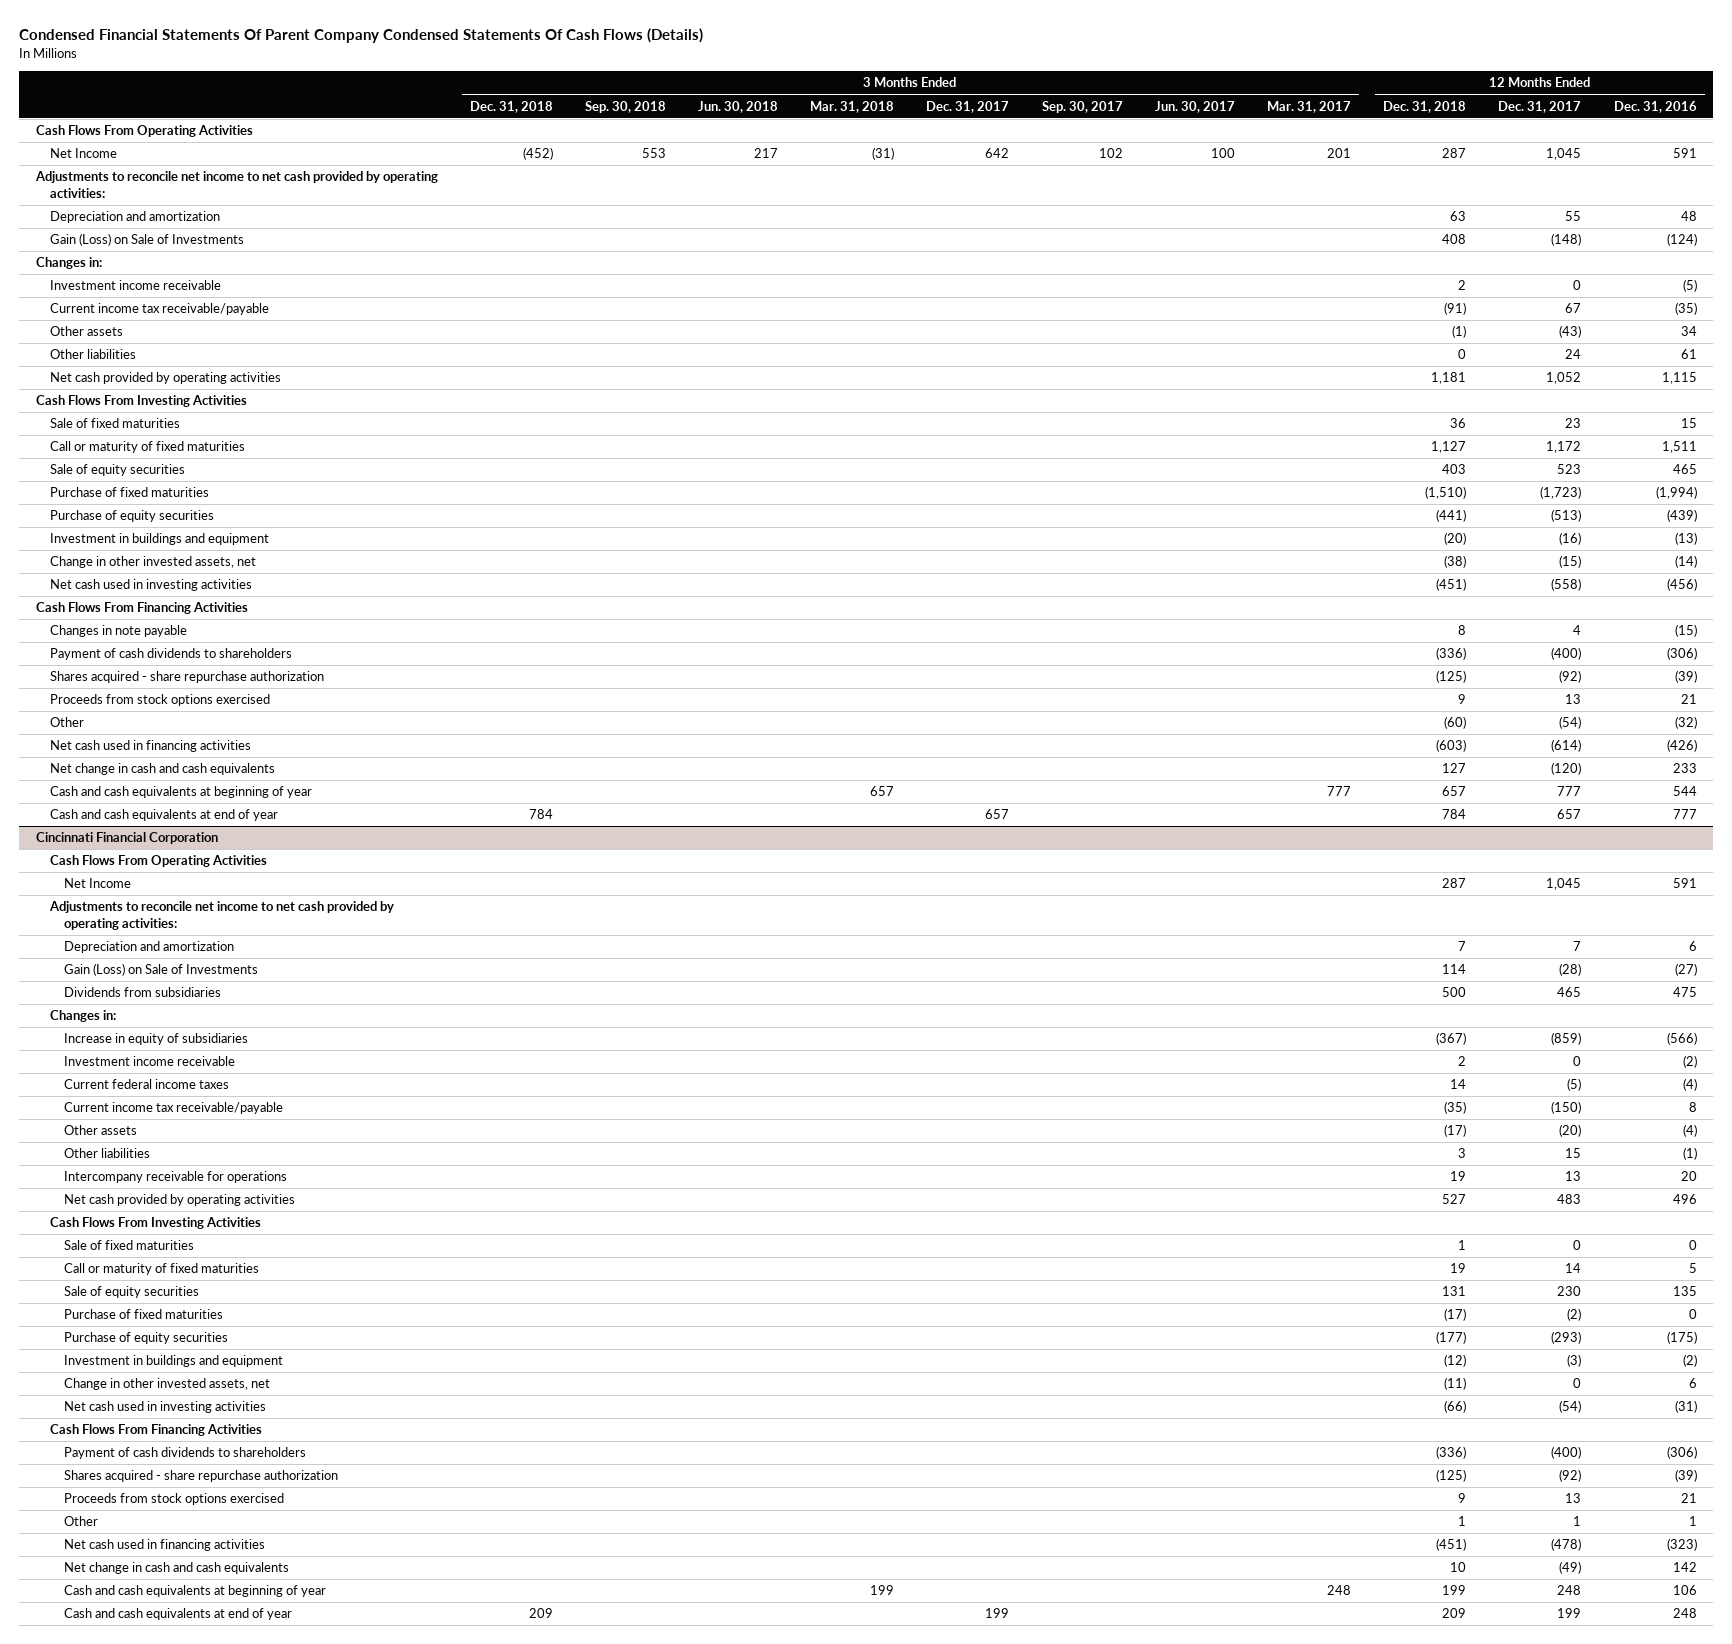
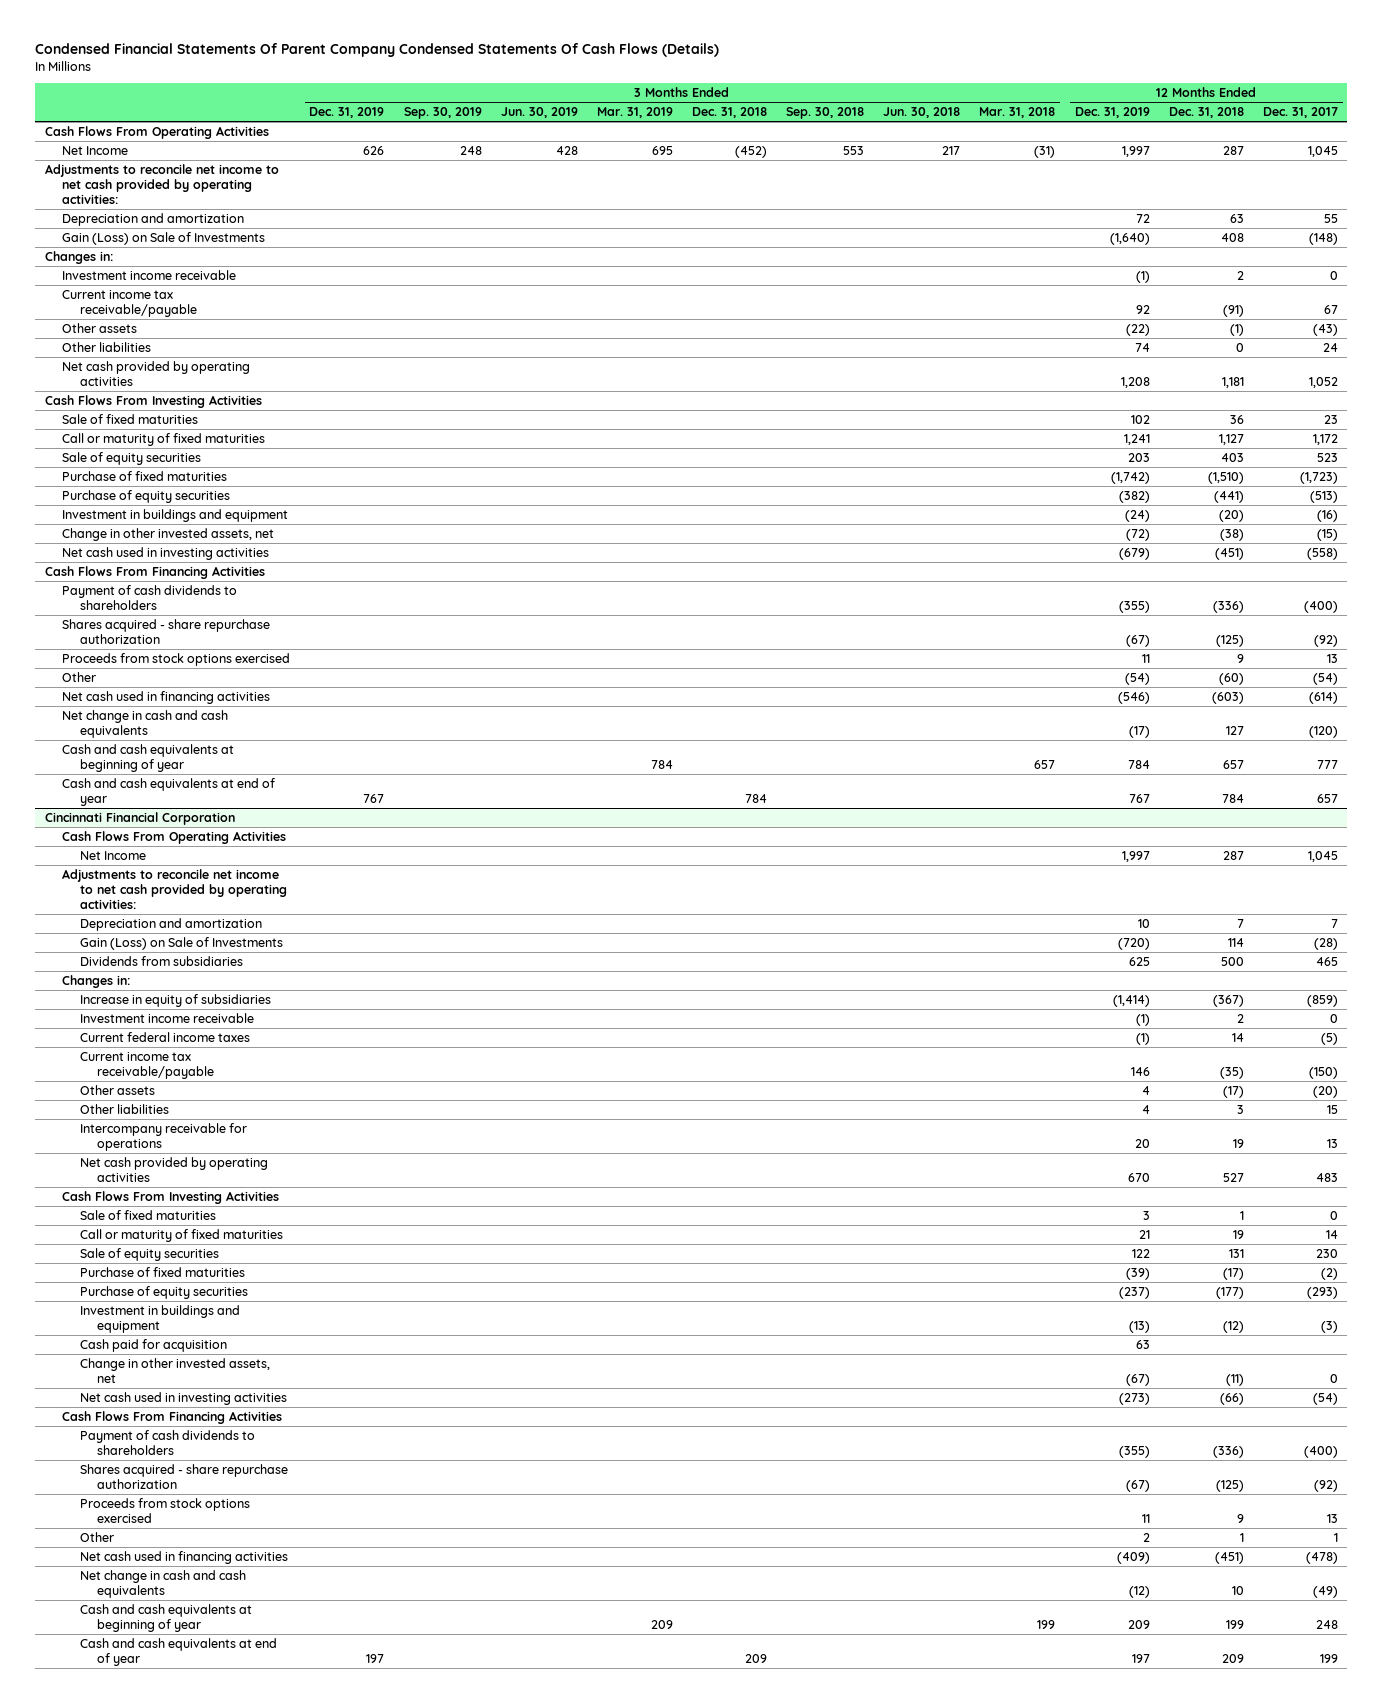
[926,100,1010,113] Dec. 31, 2017 -> none
[1041,100,1123,113] Sep. 30, 2017 -> none
[1154,100,1235,113] Jun. 30, 2017 -> none
[1267,100,1352,113] Mar. 31, 2017 -> none
[1613,100,1697,113] Dec. 31, 2016 -> none
none -> [309,107,385,119] Dec. 31, 2019
none -> [403,107,482,120] Sep. 30, 2019
none -> [500,107,578,119] Jun. 30, 2019
none -> [596,107,673,119] Mar. 31, 2019
none -> [1074,107,1150,119] Dec. 31, 2019
[49,625,187,638] Changes in note payable -> none
none -> [79,1338,227,1352] Cash paid for acquisition

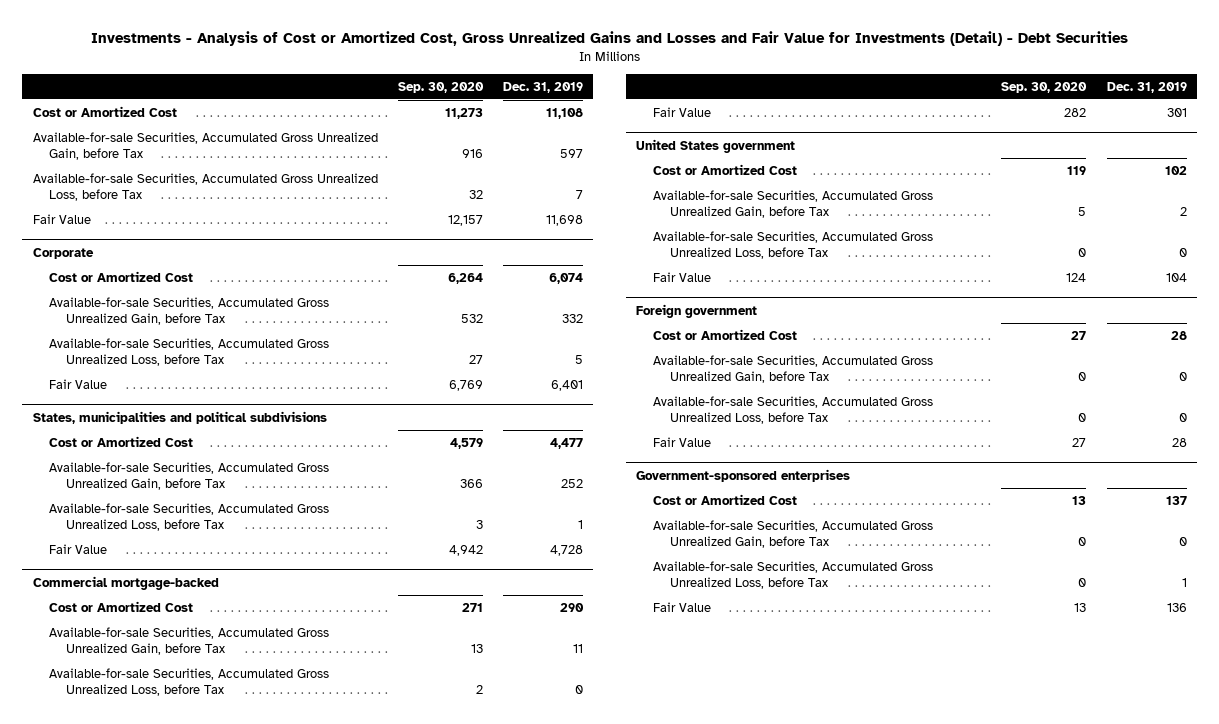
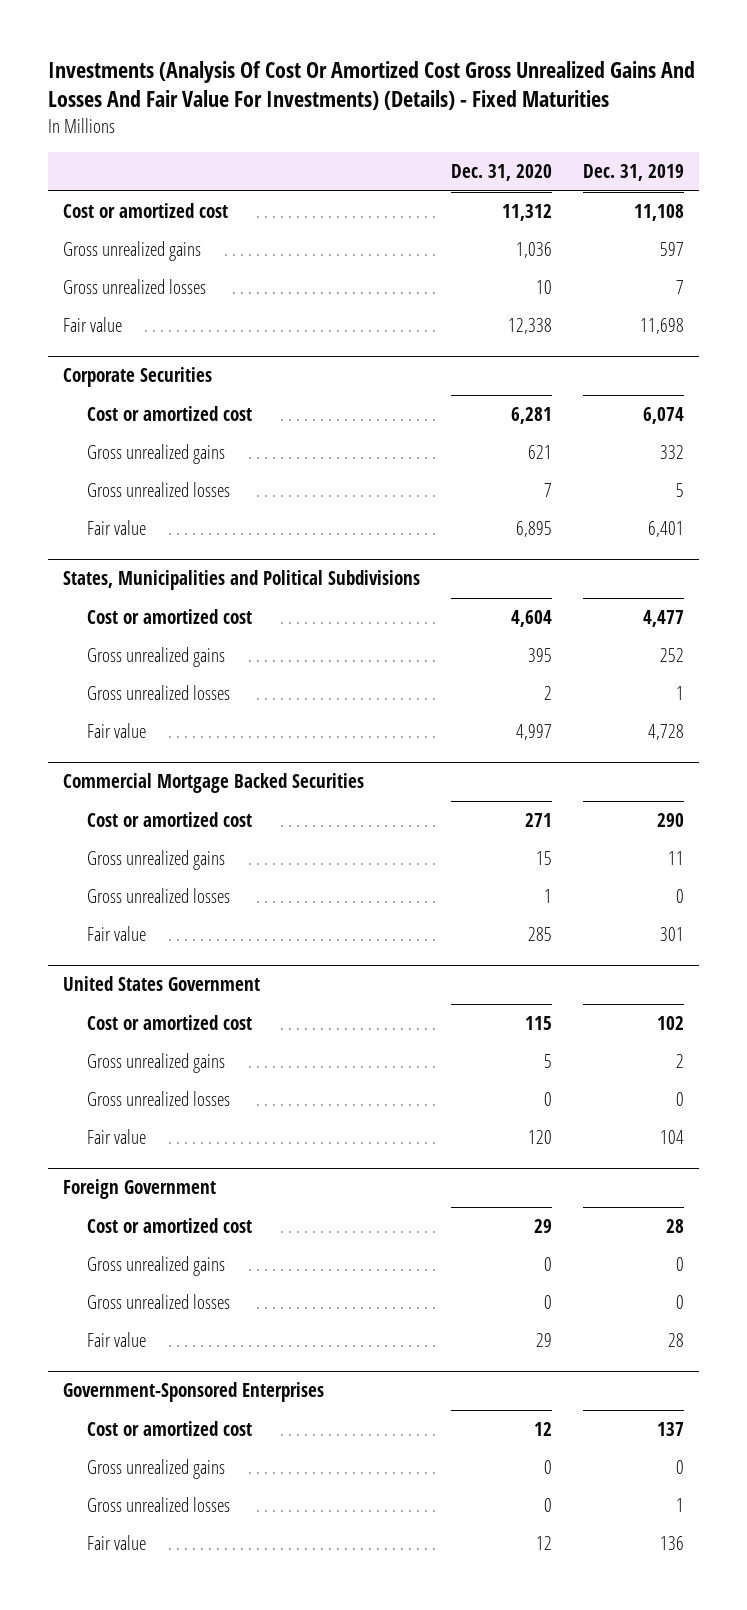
[90,30,1128,46] Investments - Analysis of Cost or Amortized Cost, Gross Unrealized Gains and Losses and Fair Value for Investments (Detail) - Debt Securities -> [47,60,695,111] Investments (Analysis Of Cost Or Amortized Cost Gross Unrealized Gains And Losses And Fair Value For Investments) (Details) - Fixed Maturities
[397,81,484,93] Sep. 30, 2020 -> none
none -> [451,164,553,182] Dec. 31, 2020
[49,626,330,655] Available-for-sale Securities, Accumulated Gross Unrealized Gain, before Tax -> none
[653,189,934,218] Available-for-sale Securities, Accumulated Gross Unrealized Gain, before Tax -> none
[653,354,934,383] Available-for-sale Securities, Accumulated Gross Unrealized Gain, before Tax -> none
[653,519,934,548] Available-for-sale Securities, Accumulated Gross Unrealized Gain, before Tax -> none
[32,105,177,117] Cost or Amortized Cost -> [63,202,229,218] Cost or amortized cost
[32,131,378,160] Available-for-sale Securities, Accumulated Gross Unrealized Gain, before Tax -> [63,240,202,261] Gross unrealized gains
[32,172,378,201] Available-for-sale Securities, Accumulated Gross Unrealized Loss, before Tax -> [63,278,207,294] Gross unrealized losses
[32,213,91,224] Fair Value -> [63,316,123,332] Fair value
[32,247,94,259] Corporate -> [63,367,213,388] Corporate Securities
[49,270,194,282] Cost or Amortized Cost -> [87,405,253,421] Cost or amortized cost
[49,296,330,325] Available-for-sale Securities, Accumulated Gross Unrealized Gain, before Tax -> [87,443,226,464] Gross unrealized gains
[49,337,330,366] Available-for-sale Securities, Accumulated Gross Unrealized Loss, before Tax -> [87,481,231,497] Gross unrealized losses
[49,378,108,389] Fair Value -> [87,519,147,535] Fair value
[32,410,327,424] States, municipalities and political subdivisions -> [63,570,421,591] States, Municipalities and Political Subdivisions
[49,435,194,447] Cost or Amortized Cost -> [87,608,253,624] Cost or amortized cost
[49,461,330,490] Available-for-sale Securities, Accumulated Gross Unrealized Gain, before Tax -> [87,646,226,667] Gross unrealized gains
[49,502,330,531] Available-for-sale Securities, Accumulated Gross Unrealized Loss, before Tax -> [87,684,231,700] Gross unrealized losses
[49,543,108,554] Fair Value -> [87,722,147,738] Fair value
[32,575,219,590] Commercial mortgage-backed -> [63,773,365,794] Commercial Mortgage Backed Securities
[49,600,194,612] Cost or Amortized Cost -> [87,811,253,827] Cost or amortized cost
none -> [87,849,226,870] Gross unrealized gains
[49,667,330,696] Available-for-sale Securities, Accumulated Gross Unrealized Loss, before Tax -> [87,887,231,903] Gross unrealized losses
[653,106,712,117] Fair Value -> [87,925,147,941] Fair value
[636,138,796,153] United States government -> [63,976,261,992] United States Government
[653,163,798,175] Cost or Amortized Cost -> [87,1014,253,1030] Cost or amortized cost
none -> [87,1052,226,1073] Gross unrealized gains
[653,230,934,259] Available-for-sale Securities, Accumulated Gross Unrealized Loss, before Tax -> [87,1090,231,1106] Gross unrealized losses
[653,271,712,282] Fair Value -> [87,1128,147,1144] Fair value
[636,303,758,318] Foreign government -> [63,1179,217,1200] Foreign Government
[653,328,798,340] Cost or Amortized Cost -> [87,1217,253,1233] Cost or amortized cost
none -> [87,1255,226,1276] Gross unrealized gains
[653,395,934,424] Available-for-sale Securities, Accumulated Gross Unrealized Loss, before Tax -> [87,1293,231,1309] Gross unrealized losses
[653,436,712,447] Fair Value -> [87,1331,147,1347] Fair value
[636,468,851,482] Government-sponsored enterprises -> [63,1382,325,1403] Government-Sponsored Enterprises
[653,493,798,505] Cost or Amortized Cost -> [87,1420,253,1436] Cost or amortized cost
none -> [87,1458,226,1479] Gross unrealized gains
[653,560,934,589] Available-for-sale Securities, Accumulated Gross Unrealized Loss, before Tax -> [87,1496,231,1512] Gross unrealized losses
[653,601,712,612] Fair Value -> [87,1534,147,1550] Fair value

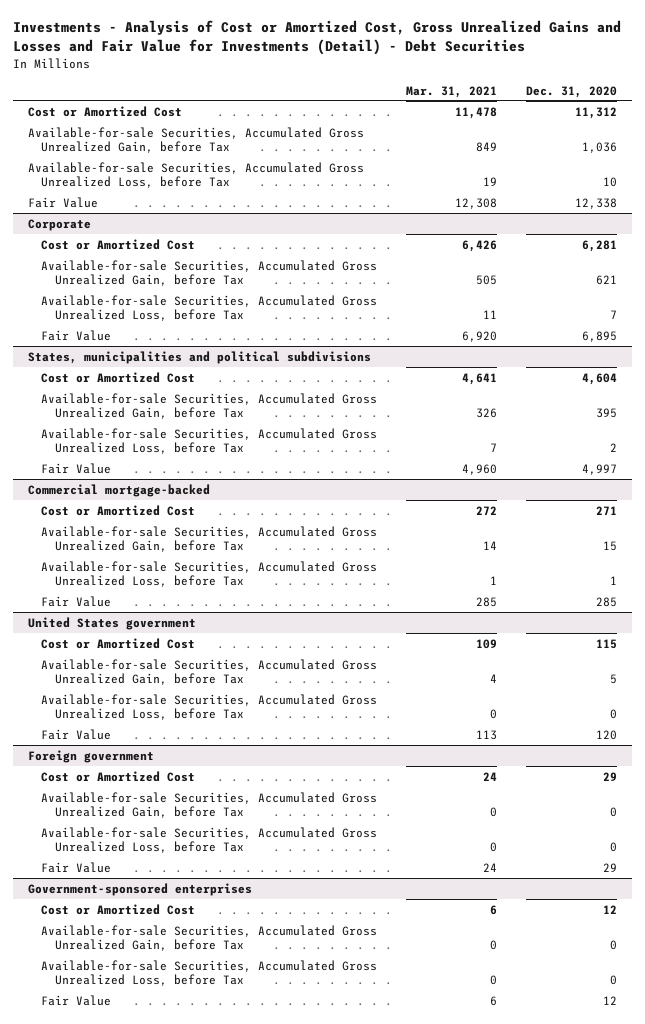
[47,60,695,111] Investments (Analysis Of Cost Or Amortized Cost Gross Unrealized Gains And Losses And Fair Value For Investments) (Details) - Fixed Maturities -> [13,20,622,56] Investments - Analysis of Cost or Amortized Cost, Gross Unrealized Gains and Losses and Fair Value for Investments (Detail) - Debt Securities
[582,164,684,182] Dec. 31, 2019 -> none
none -> [406,85,498,98] Mar. 31, 2021
[87,849,226,870] Gross unrealized gains -> none
[87,1052,226,1073] Gross unrealized gains -> none
[87,1255,226,1276] Gross unrealized gains -> none
[87,1458,226,1479] Gross unrealized gains -> none
[63,202,229,218] Cost or amortized cost -> [27,105,182,117] Cost or Amortized Cost
[63,240,202,261] Gross unrealized gains -> [27,126,364,153] Available-for-sale Securities, Accumulated Gross Unrealized Gain, before Tax
[63,278,207,294] Gross unrealized losses -> [27,161,364,188] Available-for-sale Securities, Accumulated Gross Unrealized Loss, before Tax
[63,316,123,332] Fair value -> [27,196,98,208] Fair Value
[63,367,213,388] Corporate Securities -> [27,218,91,231] Corporate
[87,405,253,421] Cost or amortized cost -> [41,238,196,250] Cost or Amortized Cost
[87,443,226,464] Gross unrealized gains -> [41,259,378,286] Available-for-sale Securities, Accumulated Gross Unrealized Gain, before Tax
[87,481,231,497] Gross unrealized losses -> [41,294,378,321] Available-for-sale Securities, Accumulated Gross Unrealized Loss, before Tax
[87,519,147,535] Fair value -> [41,329,112,341] Fair Value
[63,570,421,591] States, Municipalities and Political Subdivisions -> [27,350,371,364] States, municipalities and political subdivisions
[87,608,253,624] Cost or amortized cost -> [41,371,196,383] Cost or Amortized Cost
[87,646,226,667] Gross unrealized gains -> [41,392,378,419] Available-for-sale Securities, Accumulated Gross Unrealized Gain, before Tax
[87,684,231,700] Gross unrealized losses -> [41,427,378,454] Available-for-sale Securities, Accumulated Gross Unrealized Loss, before Tax
[87,722,147,738] Fair value -> [41,462,112,474] Fair Value
[63,773,365,794] Commercial Mortgage Backed Securities -> [27,483,210,497] Commercial mortgage-backed
[87,811,253,827] Cost or amortized cost -> [41,504,196,516] Cost or Amortized Cost
none -> [41,525,378,552] Available-for-sale Securities, Accumulated Gross Unrealized Gain, before Tax
[87,887,231,903] Gross unrealized losses -> [41,560,378,587] Available-for-sale Securities, Accumulated Gross Unrealized Loss, before Tax
[87,925,147,941] Fair value -> [41,595,112,607] Fair Value
[63,976,261,992] United States Government -> [27,616,196,630] United States government
[87,1014,253,1030] Cost or amortized cost -> [41,637,196,649] Cost or Amortized Cost
none -> [41,658,378,685] Available-for-sale Securities, Accumulated Gross Unrealized Gain, before Tax
[87,1090,231,1106] Gross unrealized losses -> [41,693,378,720] Available-for-sale Securities, Accumulated Gross Unrealized Loss, before Tax
[87,1128,147,1144] Fair value -> [41,728,112,740] Fair Value
[63,1179,217,1200] Foreign Government -> [27,749,154,763] Foreign government
[87,1217,253,1233] Cost or amortized cost -> [41,770,196,782] Cost or Amortized Cost
none -> [41,791,378,818] Available-for-sale Securities, Accumulated Gross Unrealized Gain, before Tax
[87,1293,231,1309] Gross unrealized losses -> [41,826,378,853] Available-for-sale Securities, Accumulated Gross Unrealized Loss, before Tax
[87,1331,147,1347] Fair value -> [41,861,112,873] Fair Value
[63,1382,325,1403] Government-Sponsored Enterprises -> [27,882,252,896] Government-sponsored enterprises
[87,1420,253,1436] Cost or amortized cost -> [41,903,196,915] Cost or Amortized Cost
none -> [41,924,378,951] Available-for-sale Securities, Accumulated Gross Unrealized Gain, before Tax
[87,1496,231,1512] Gross unrealized losses -> [41,959,378,986] Available-for-sale Securities, Accumulated Gross Unrealized Loss, before Tax
[87,1534,147,1550] Fair value -> [41,994,112,1006] Fair Value

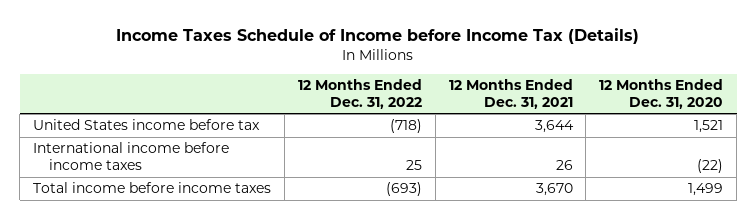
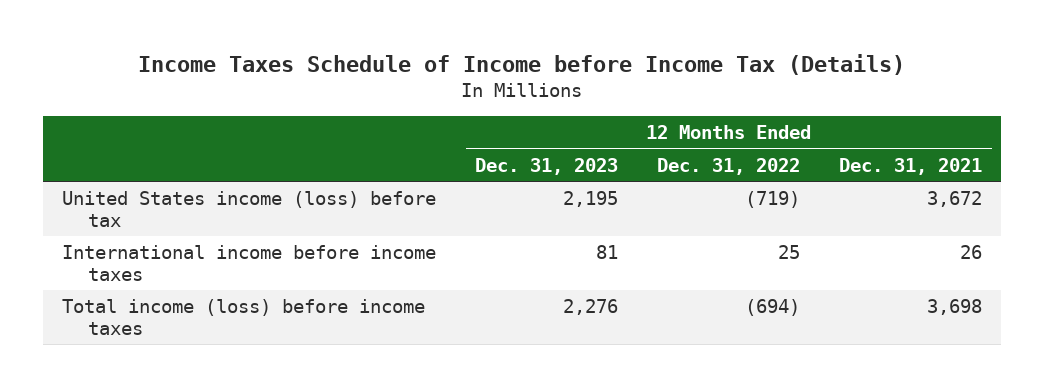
[599,78,724,109] 12 Months Ended Dec. 31, 2020 -> none
none -> [475,157,619,175] Dec. 31, 2023
[33,119,261,131] United States income before tax -> [62,191,437,228] United States income (loss) before tax
[389,119,422,134] (718) -> [745,191,801,209] (719)
[534,120,574,134] 3,644 -> [926,191,982,208] 3,672
[33,182,272,194] Total income before income taxes -> [62,299,426,336] Total income (loss) before income taxes
[385,182,422,197] (693) -> [745,299,801,317] (694)
[535,183,573,197] 3,670 -> [926,299,982,316] 3,698

